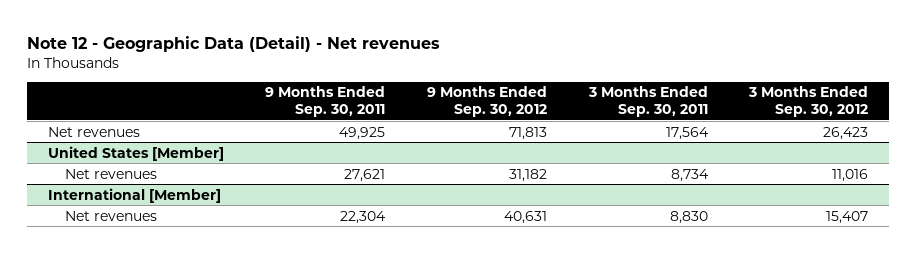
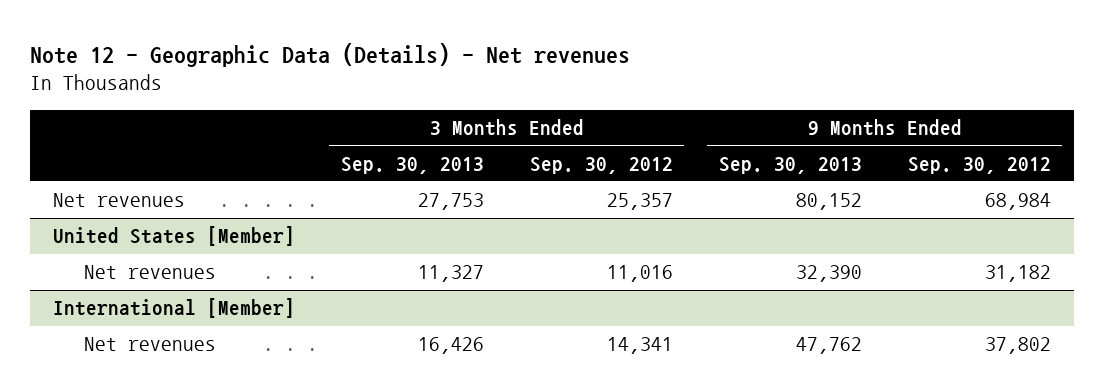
[26,35,440,52] Note 12 - Geographic Data (Detail) - Net revenues -> [29,42,630,67] Note 12 - Geographic Data (Details) - Net revenues
[265,86,386,118] 9 Months Ended Sep. 30, 2011 -> none
[587,86,708,118] 3 Months Ended Sep. 30, 2011 -> none
none -> [340,156,484,174] Sep. 30, 2013
none -> [718,156,862,174] Sep. 30, 2013
[509,126,548,140] 71,813 -> [984,193,1051,211] 68,984
[823,126,869,140] 26,423 -> [606,193,673,211] 25,357
[504,210,548,224] 40,631 -> [984,337,1051,355] 37,802
[826,210,869,224] 15,407 -> [606,337,673,355] 14,341

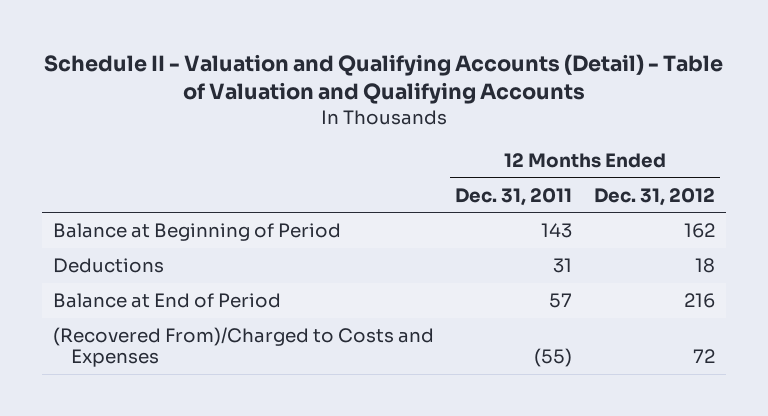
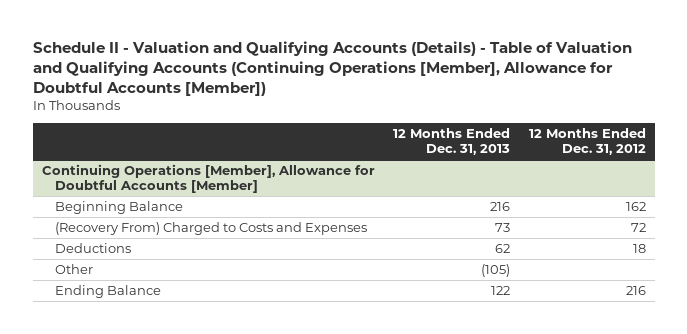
[43,53,723,105] Schedule II - Valuation and Qualifying Accounts (Detail) - Table of Valuation and Qualifying Accounts -> [32,40,632,96] Schedule II - Valuation and Qualifying Accounts (Details) - Table of Valuation and Qualifying Accounts (Continuing Operations [Member], Allowance for Doubtful Accounts [Member])
[455,187,573,206] Dec. 31, 2011 -> none
none -> [393,128,511,156] 12 Months Ended Dec. 31, 2013
none -> [41,163,375,194] Continuing Operations [Member], Allowance for Doubtful Accounts [Member]
[52,223,341,242] Balance at Beginning of Period -> [54,200,183,214] Beginning Balance
none -> [54,221,367,235] (Recovery From) Charged to Costs and Expenses
[52,327,434,368] (Recovered From)/Charged to Costs and Expenses -> none
none -> [54,263,93,274] Other
[52,293,281,309] Balance at End of Period -> [54,284,161,298] Ending Balance

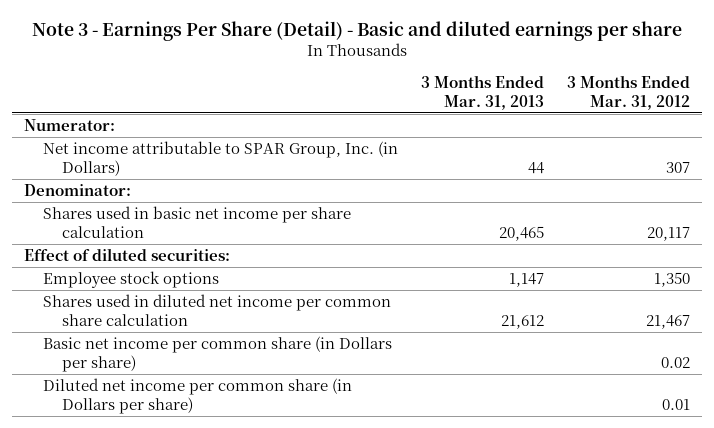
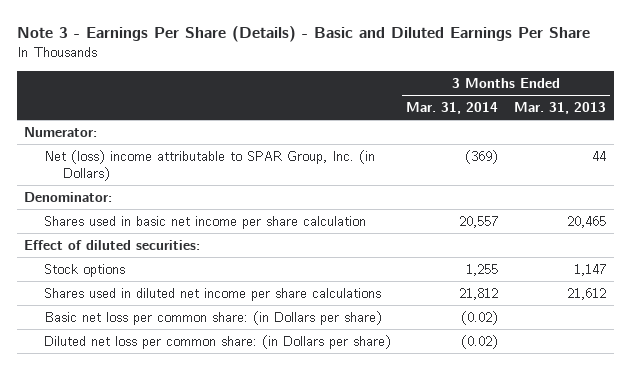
[31,20,682,41] Note 3 - Earnings Per Share (Detail) - Basic and diluted earnings per share -> [16,26,590,43] Note 3 - Earnings Per Share (Details) - Basic and Diluted Earnings Per Share
[567,75,691,110] 3 Months Ended Mar. 31, 2012 -> none
none -> [406,102,499,115] Mar. 31, 2014
[42,141,398,176] Net income attributable to SPAR Group, Inc. (in Dollars) -> [43,149,375,181] Net (loss) income attributable to SPAR Group, Inc. (in Dollars)
[42,271,219,289] Employee stock options -> [43,263,125,277] Stock options
[42,294,391,326] Shares used in diluted net income per common share calculation -> [43,287,381,301] Shares used in diluted net income per share calculations
[42,336,392,372] Basic net income per common share (in Dollars per share) -> [43,310,382,325] Basic net loss per common share: (in Dollars per share)
[42,378,352,414] Diluted net income per common share (in Dollars per share) -> [43,334,391,349] Diluted net loss per common share: (in Dollars per share)

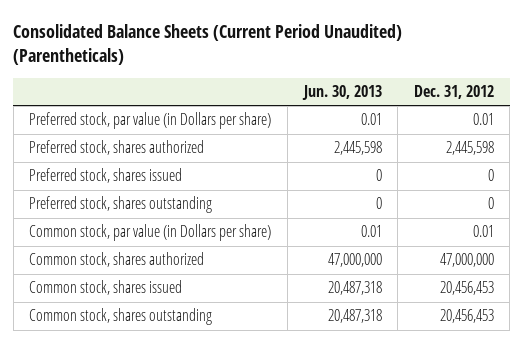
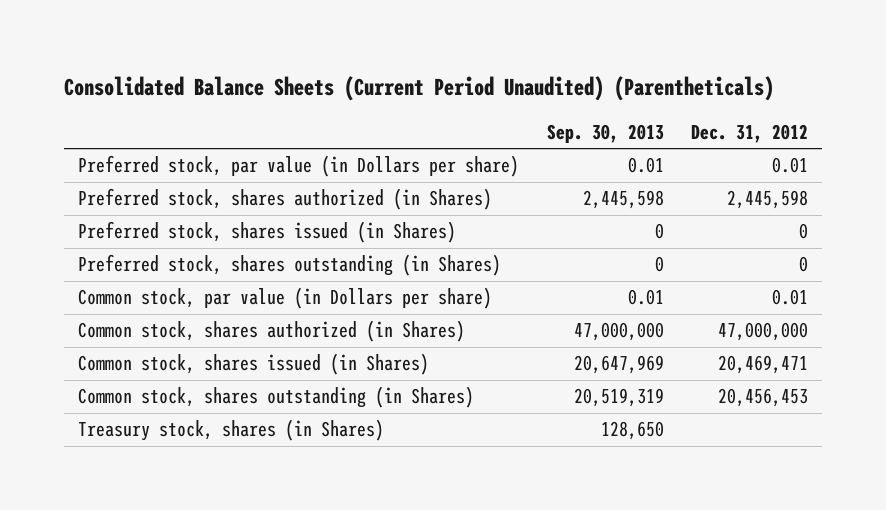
[301,85,382,101] Jun. 30, 2013 -> none
none -> [546,123,664,143] Sep. 30, 2013
[29,140,205,156] Preferred stock, shares authorized -> [77,188,492,211] Preferred stock, shares authorized (in Shares)
[29,168,183,184] Preferred stock, shares issued -> [77,221,456,244] Preferred stock, shares issued (in Shares)
[29,196,213,214] Preferred stock, shares outstanding -> [77,254,501,277] Preferred stock, shares outstanding (in Shares)
[29,252,205,268] Common stock, shares authorized -> [77,320,465,343] Common stock, shares authorized (in Shares)
[29,280,183,296] Common stock, shares issued -> [77,353,429,376] Common stock, shares issued (in Shares)
[439,281,494,296] 20,456,453 -> [718,355,809,375] 20,469,471
[29,308,213,326] Common stock, shares outstanding -> [77,386,474,409] Common stock, shares outstanding (in Shares)
none -> [77,419,384,442] Treasury stock, shares (in Shares)

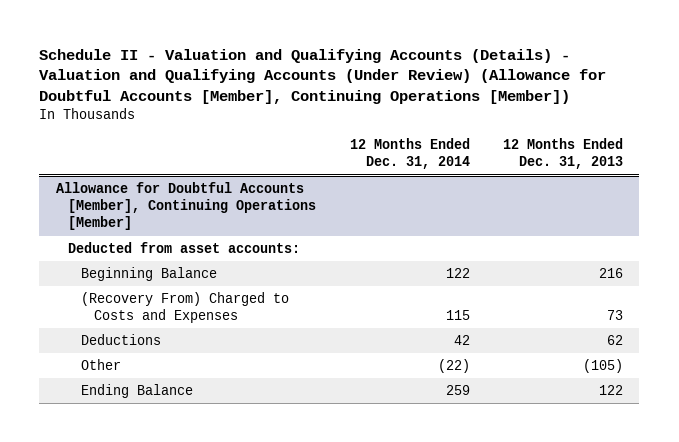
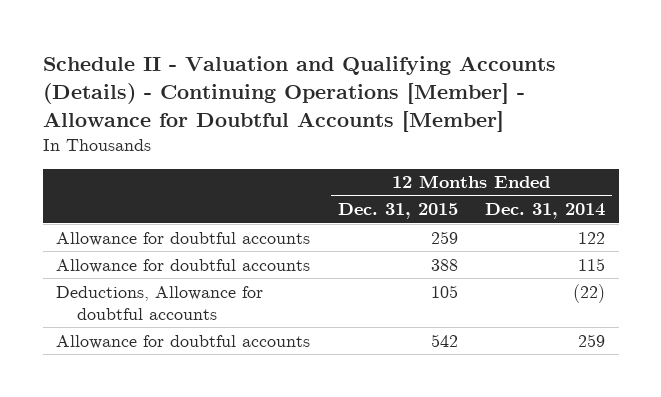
[39,48,607,105] Schedule II - Valuation and Qualifying Accounts (Details) - Valuation and Qualifying Accounts (Under Review) (Allowance for Doubtful Accounts [Member], Continuing Operations [Member]) -> [42,55,556,132] Schedule II - Valuation and Qualifying Accounts (Details) - Continuing Operations [Member] - Allowance for Doubtful Accounts [Member]
[502,138,623,170] 12 Months Ended Dec. 31, 2013 -> none
none -> [337,203,458,220] Dec. 31, 2015
[55,182,317,231] Allowance for Doubtful Accounts [Member], Continuing Operations [Member] -> none
[68,242,301,254] Deducted from asset accounts: -> none
[81,359,122,371] Other -> none
[81,267,218,282] Beginning Balance -> [56,231,311,246] Allowance for doubtful accounts
[81,292,290,324] (Recovery From) Charged to Costs and Expenses -> [56,258,311,273] Allowance for doubtful accounts
[81,334,162,346] Deductions -> [56,285,264,321] Deductions, Allowance for doubtful accounts
[453,335,470,346] 42 -> [572,283,605,303] (22)
[81,384,194,399] Ending Balance -> [56,334,311,349] Allowance for doubtful accounts

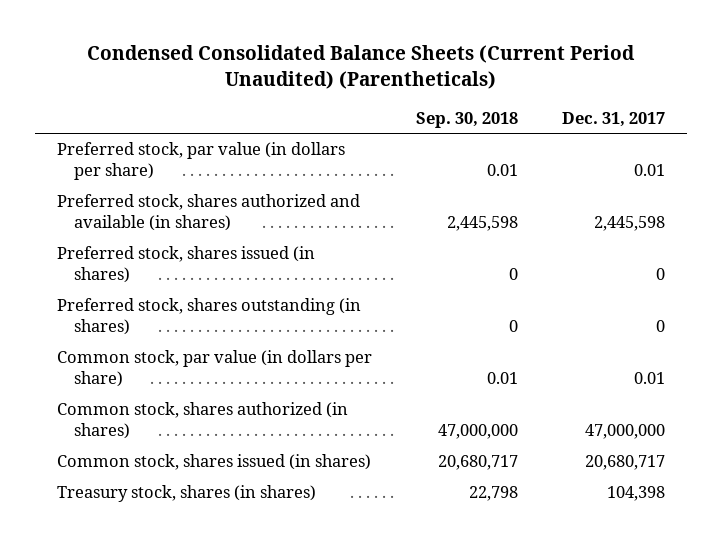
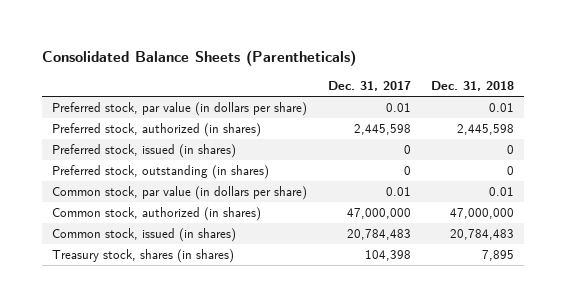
[86,45,635,89] Condensed Consolidated Balance Sheets (Current Period Unaudited) (Parentheticals) -> [41,50,356,67] Consolidated Balance Sheets (Parentheticals)
[415,111,518,128] Sep. 30, 2018 -> none
none -> [431,81,515,92] Dec. 31, 2018
[56,194,360,232] Preferred stock, shares authorized and available (in shares) -> [52,123,262,138] Preferred stock, authorized (in shares)
[56,246,315,284] Preferred stock, shares issued (in shares) -> [52,144,237,159] Preferred stock, issued (in shares)
[56,298,361,336] Preferred stock, shares outstanding (in shares) -> [52,165,270,180] Preferred stock, outstanding (in shares)
[56,402,348,440] Common stock, shares authorized (in shares) -> [52,207,262,222] Common stock, authorized (in shares)
[56,454,371,471] Common stock, shares issued (in shares) -> [52,228,237,243] Common stock, issued (in shares)
[584,455,665,471] 20,680,717 -> [346,229,411,241] 20,784,483

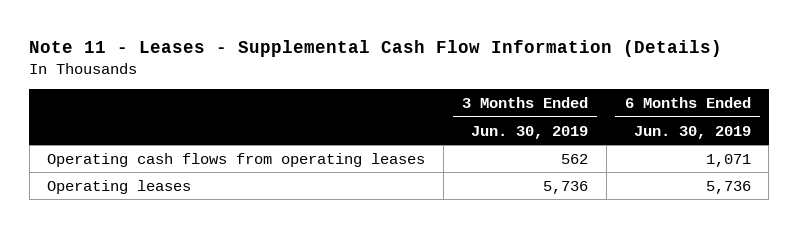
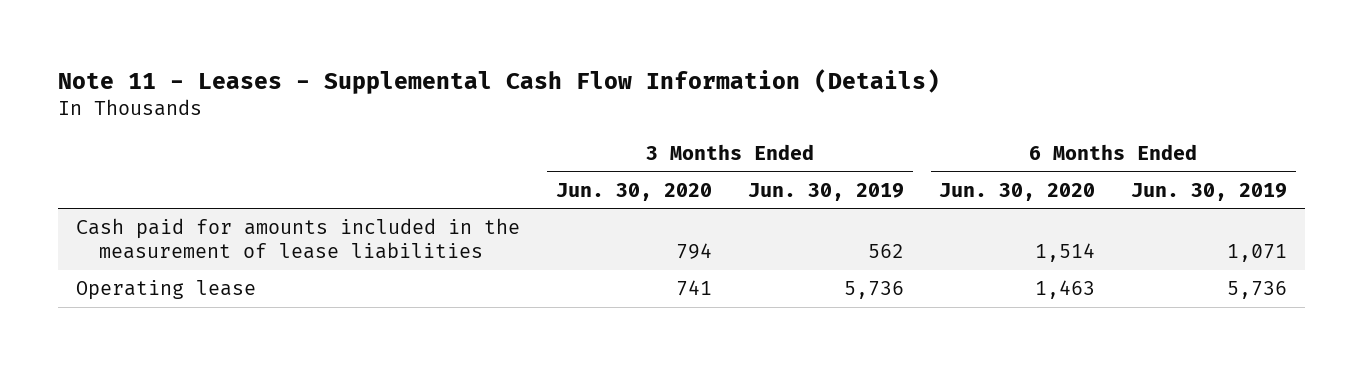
none -> [555,182,712,201] Jun. 30, 2020
none -> [939,182,1096,201] Jun. 30, 2020
[47,152,426,167] Operating cash flows from operating leases -> [76,218,521,260] Cash paid for amounts included in the measurement of lease liabilities
[47,179,192,194] Operating leases -> [76,280,257,301] Operating lease

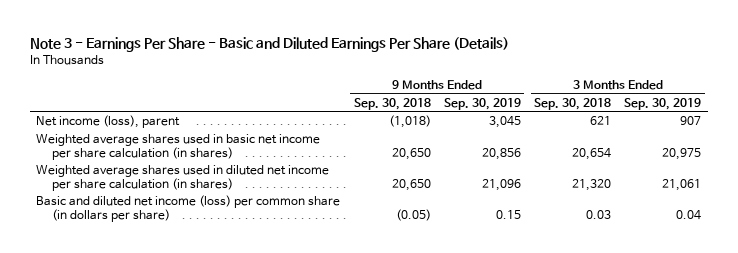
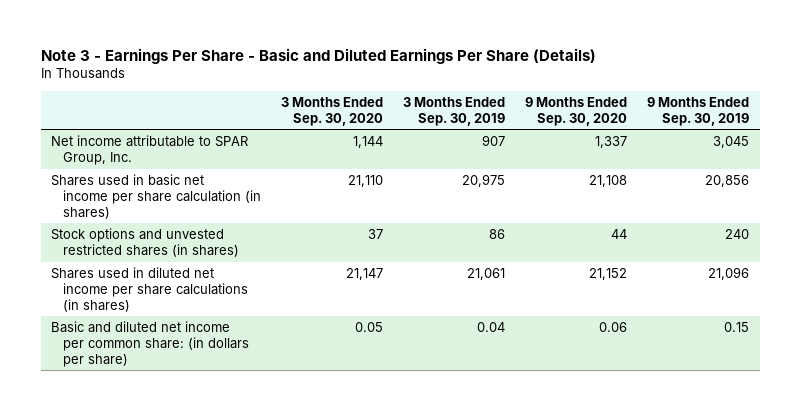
[353,97,431,110] Sep. 30, 2018 -> none
[534,97,612,110] Sep. 30, 2018 -> none
none -> [280,96,383,126] 3 Months Ended Sep. 30, 2020
none -> [525,96,628,126] 9 Months Ended Sep. 30, 2020
[36,115,181,129] Net income (loss), parent -> [50,134,248,165] Net income attributable to SPAR Group, Inc.
[36,134,321,160] Weighted average shares used in basic net income per share calculation (in shares) -> [50,173,261,219] Shares used in basic net income per share calculation (in shares)
none -> [50,227,239,257] Stock options and unvested restricted shares (in shares)
[36,165,330,191] Weighted average shares used in diluted net income per share calculation (in shares) -> [50,266,248,312] Shares used in diluted net income per share calculations (in shares)
[36,195,341,222] Basic and diluted net income (loss) per common share (in dollars per share) -> [50,320,249,367] Basic and diluted net income per common share: (in dollars per share)

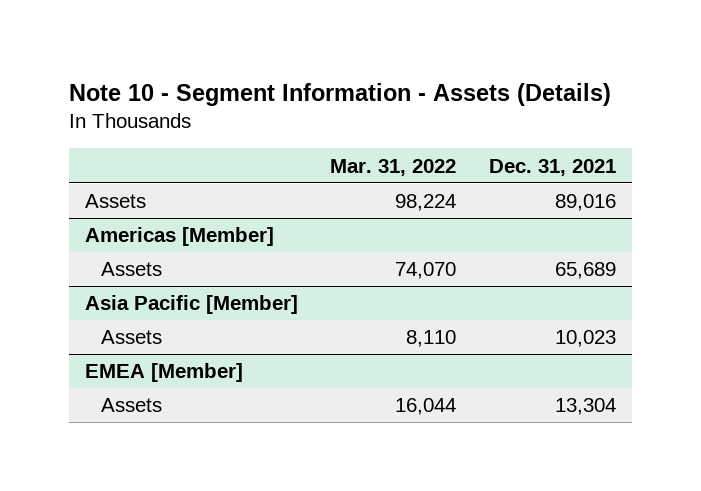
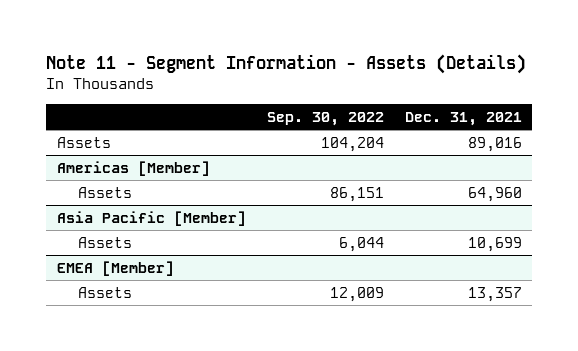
[69,82,612,106] Note 10 - Segment Information - Assets (Details) -> [46,54,527,75] Note 11 - Segment Information - Assets (Details)
[330,158,457,176] Mar. 31, 2022 -> none
none -> [266,111,384,126] Sep. 30, 2022
[554,262,616,280] 65,689 -> [467,186,522,202] 64,960
[554,330,616,348] 10,023 -> [467,236,522,252] 10,699
[554,398,616,416] 13,304 -> [467,286,522,302] 13,357

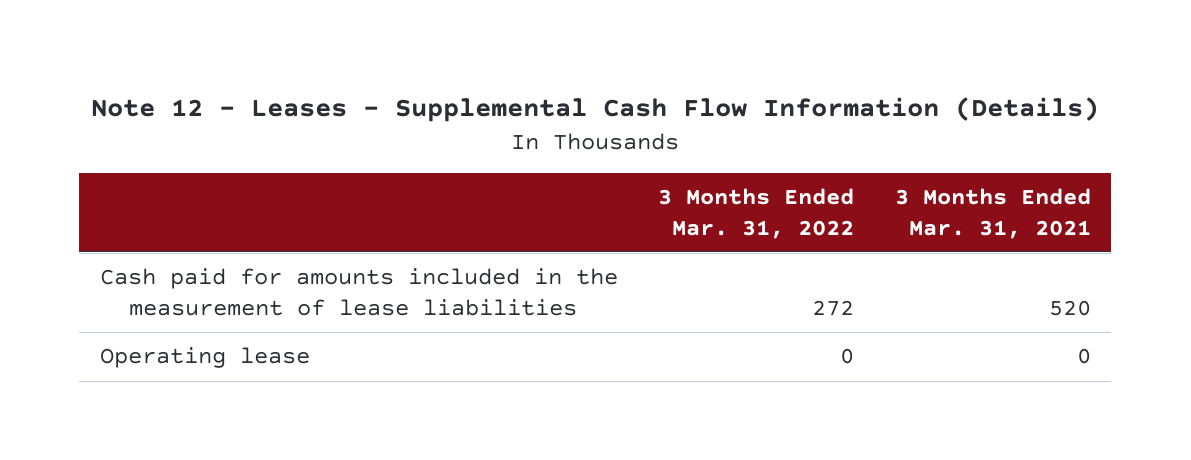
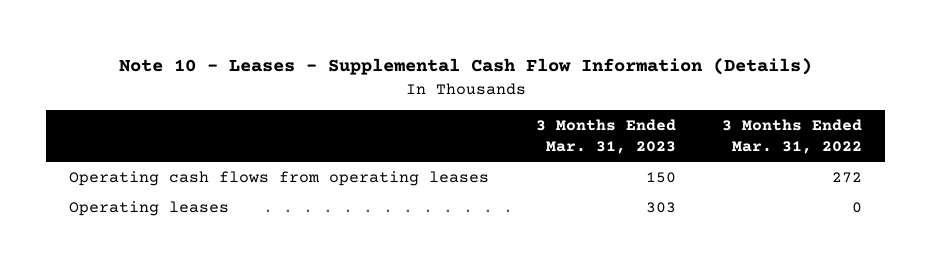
[91,97,1100,123] Note 12 - Leases - Supplemental Cash Flow Information (Details) -> [118,58,812,76] Note 10 - Leases - Supplemental Cash Flow Information (Details)
[895,188,1092,239] 3 Months Ended Mar. 31, 2021 -> none
none -> [535,118,676,154] 3 Months Ended Mar. 31, 2023
[99,268,618,316] Cash paid for amounts included in the measurement of lease liabilities -> [69,170,490,186] Operating cash flows from operating leases
[99,347,310,369] Operating lease -> [69,200,230,216] Operating leases

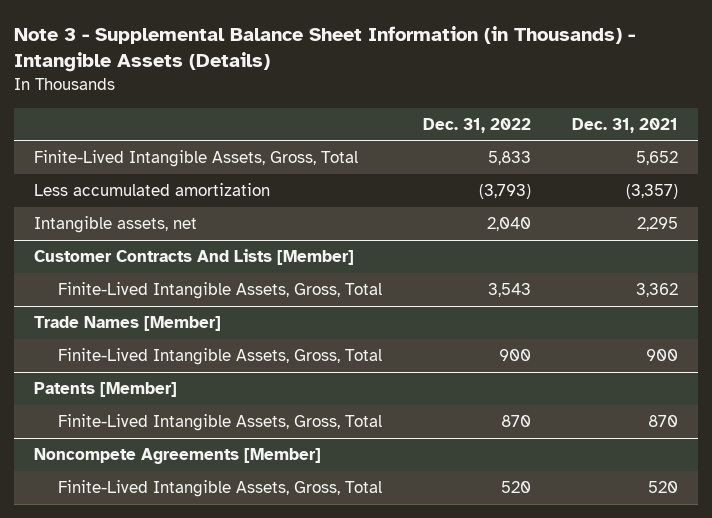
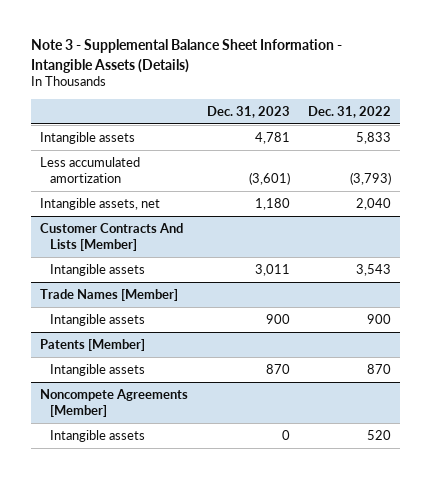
[13,25,635,73] Note 3 - Supplemental Balance Sheet Information (in Thousands) - Intangible Assets (Details) -> [31,39,343,73] Note 3 - Supplemental Balance Sheet Information - Intangible Assets (Details)
[571,117,678,133] Dec. 31, 2021 -> none
none -> [206,105,290,118] Dec. 31, 2023
[34,150,359,168] Finite-Lived Intangible Assets, Gross, Total -> [40,132,136,145] Intangible assets
[58,282,383,300] Finite-Lived Intangible Assets, Gross, Total -> [49,264,145,277] Intangible assets
[58,348,383,366] Finite-Lived Intangible Assets, Gross, Total -> [49,314,145,327] Intangible assets
[58,414,383,432] Finite-Lived Intangible Assets, Gross, Total -> [49,364,145,377] Intangible assets
[58,480,383,498] Finite-Lived Intangible Assets, Gross, Total -> [49,430,145,443] Intangible assets

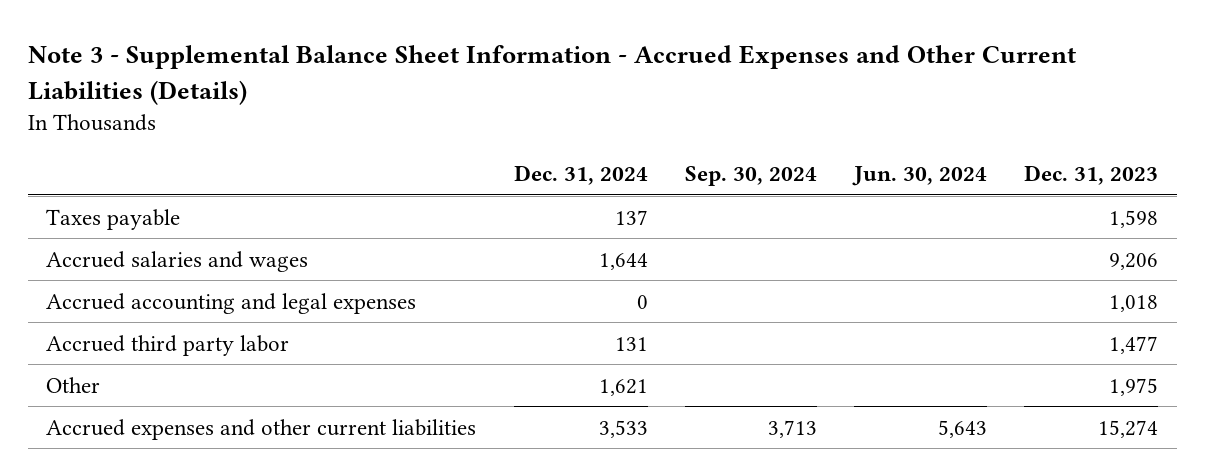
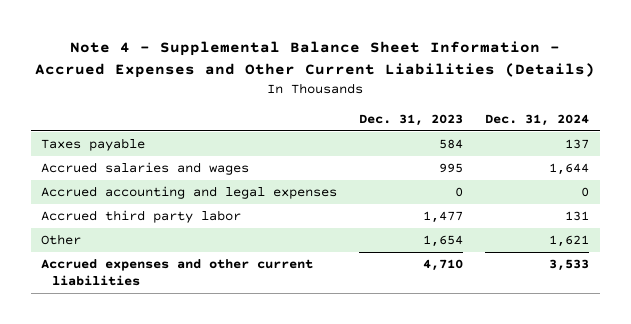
[27,45,1076,105] Note 3 - Supplemental Balance Sheet Information - Accrued Expenses and Other Current Liabilities (Details) -> [35,41,596,79] Note 4 - Supplemental Balance Sheet Information - Accrued Expenses and Other Current Liabilities (Details)
[684,165,817,186] Sep. 30, 2024 -> none
[852,165,988,186] Jun. 30, 2024 -> none
[1109,209,1159,228] 1,598 -> [439,138,464,149] 584
[1109,252,1159,270] 9,206 -> [439,162,464,173] 995
[1109,294,1159,312] 1,018 -> [455,186,464,197] 0
[1109,377,1159,396] 1,975 -> [423,234,464,247] 1,654
[1098,419,1159,438] 15,274 -> [423,258,464,271] 4,710

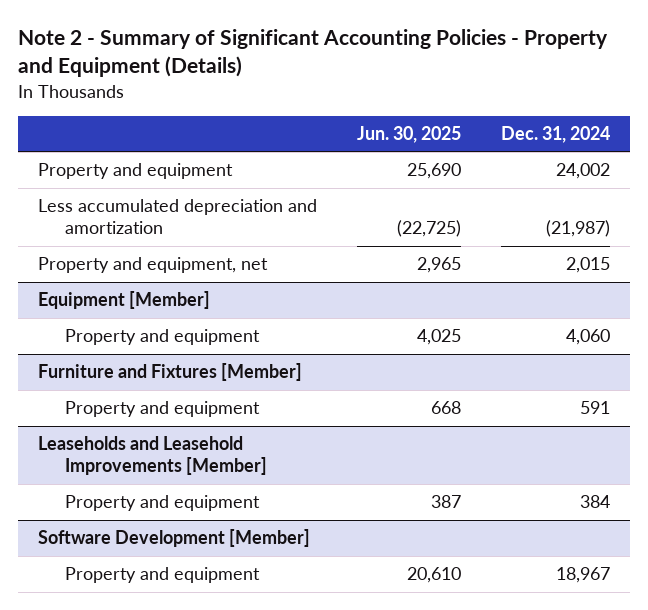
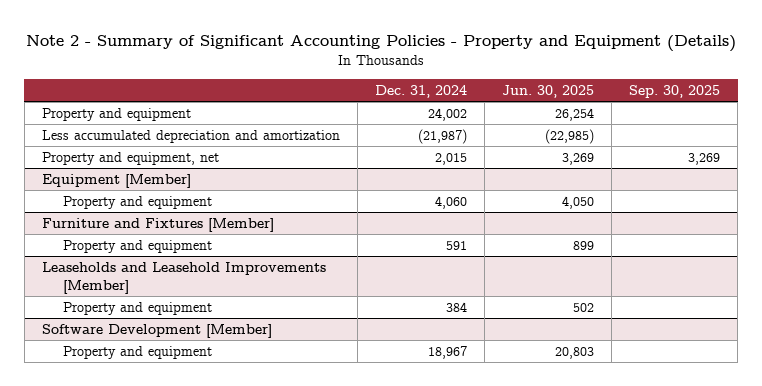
none -> [629,85,721,99] Sep. 30, 2025
[406,163,461,180] 25,690 -> [555,108,595,122] 26,254
[396,220,461,238] (22,725) -> [545,129,595,145] (22,985)
[416,257,461,274] 2,965 -> [562,153,595,166] 3,269
[416,329,461,346] 4,025 -> [562,196,595,210] 4,050
[430,401,461,415] 668 -> [573,241,595,251] 899
[430,495,461,509] 387 -> [573,303,595,313] 502
[406,567,461,584] 20,610 -> [555,347,595,360] 20,803

